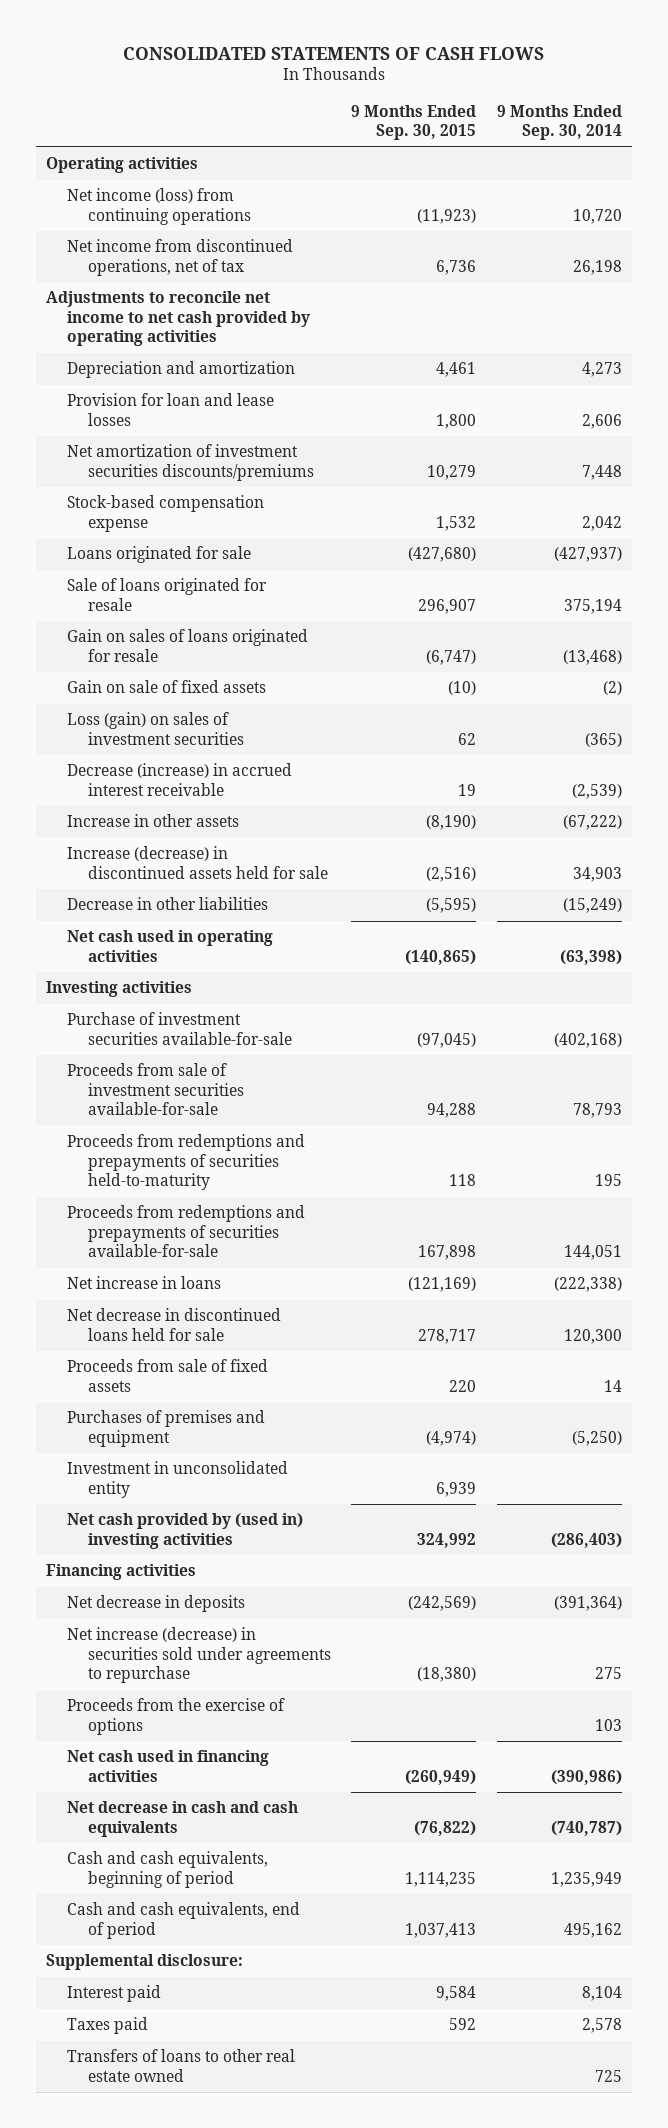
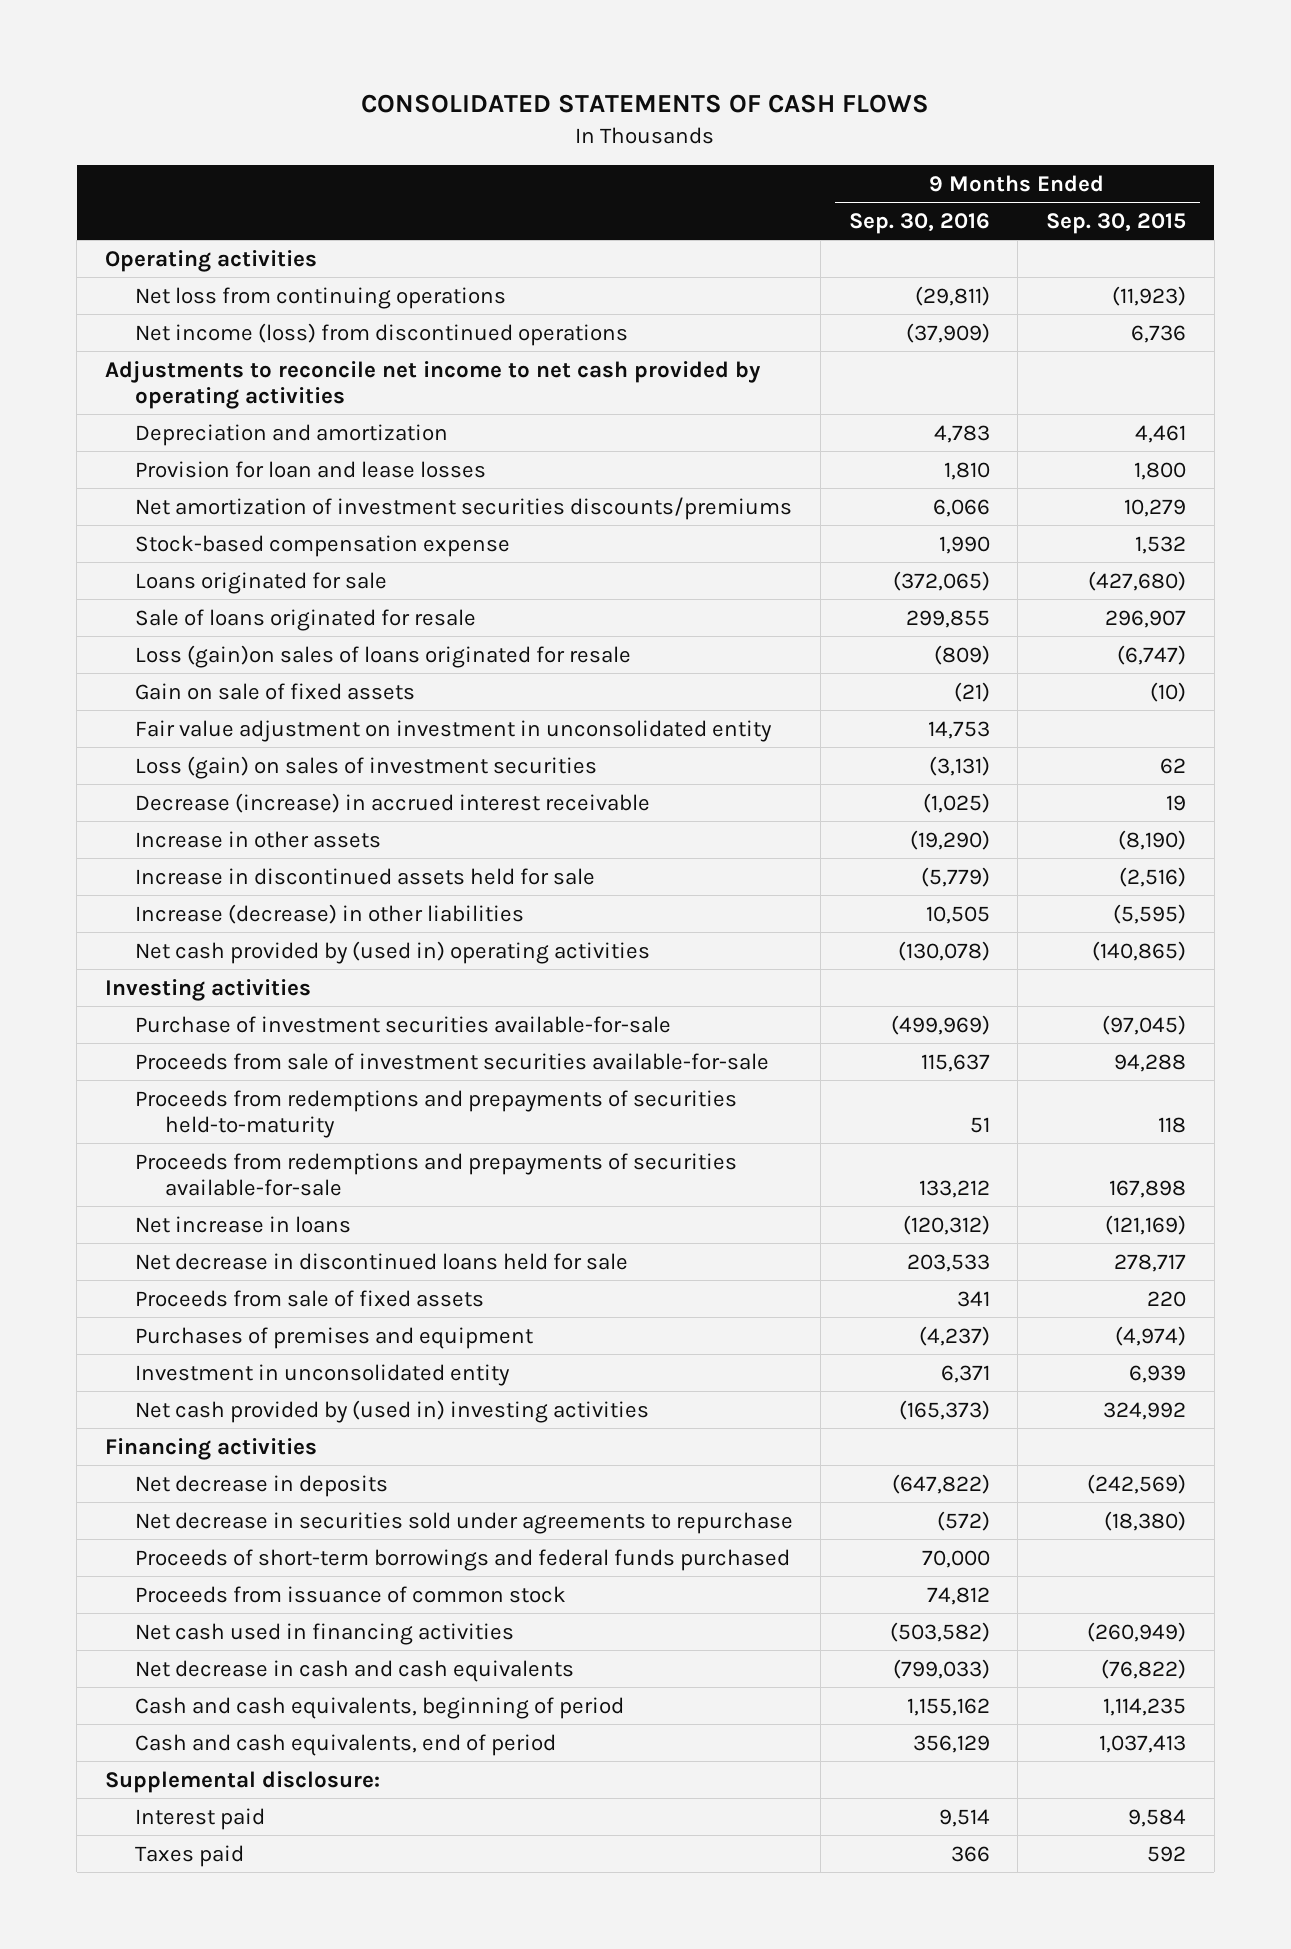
[496,104,622,141] 9 Months Ended Sep. 30, 2014 -> none
none -> [848,213,990,235] Sep. 30, 2016
[66,188,251,225] Net income (loss) from continuing operations -> [134,286,506,309] Net loss from continuing operations
[66,239,293,276] Net income from discontinued operations, net of tax -> [134,322,628,346] Net income (loss) from discontinued operations
[66,629,308,662] Gain on sales of loans originated for resale -> [134,644,631,668] Loss (gain)on sales of loans originated for resale
none -> [134,719,772,742] Fair value adjustment on investment in unconsolidated entity
[66,846,328,879] Increase (decrease) in discontinued assets held for sale -> [134,867,595,885] Increase in discontinued assets held for sale
[66,897,268,911] Decrease in other liabilities -> [134,903,524,924] Increase (decrease) in other liabilities
[66,930,273,962] Net cash used in operating activities -> [134,940,650,964] Net cash provided by (used in) operating activities
[66,1698,285,1735] Proceeds from the exercise of options -> none
[66,1627,331,1684] Net increase (decrease) in securities sold under agreements to repurchase -> [134,1511,793,1534] Net decrease in securities sold under agreements to repurchase
none -> [134,1548,790,1571] Proceeds of short-term borrowings and federal funds purchased
none -> [134,1585,566,1603] Proceeds from issuance of common stock
[66,2049,295,2082] Transfers of loans to other real estate owned -> none

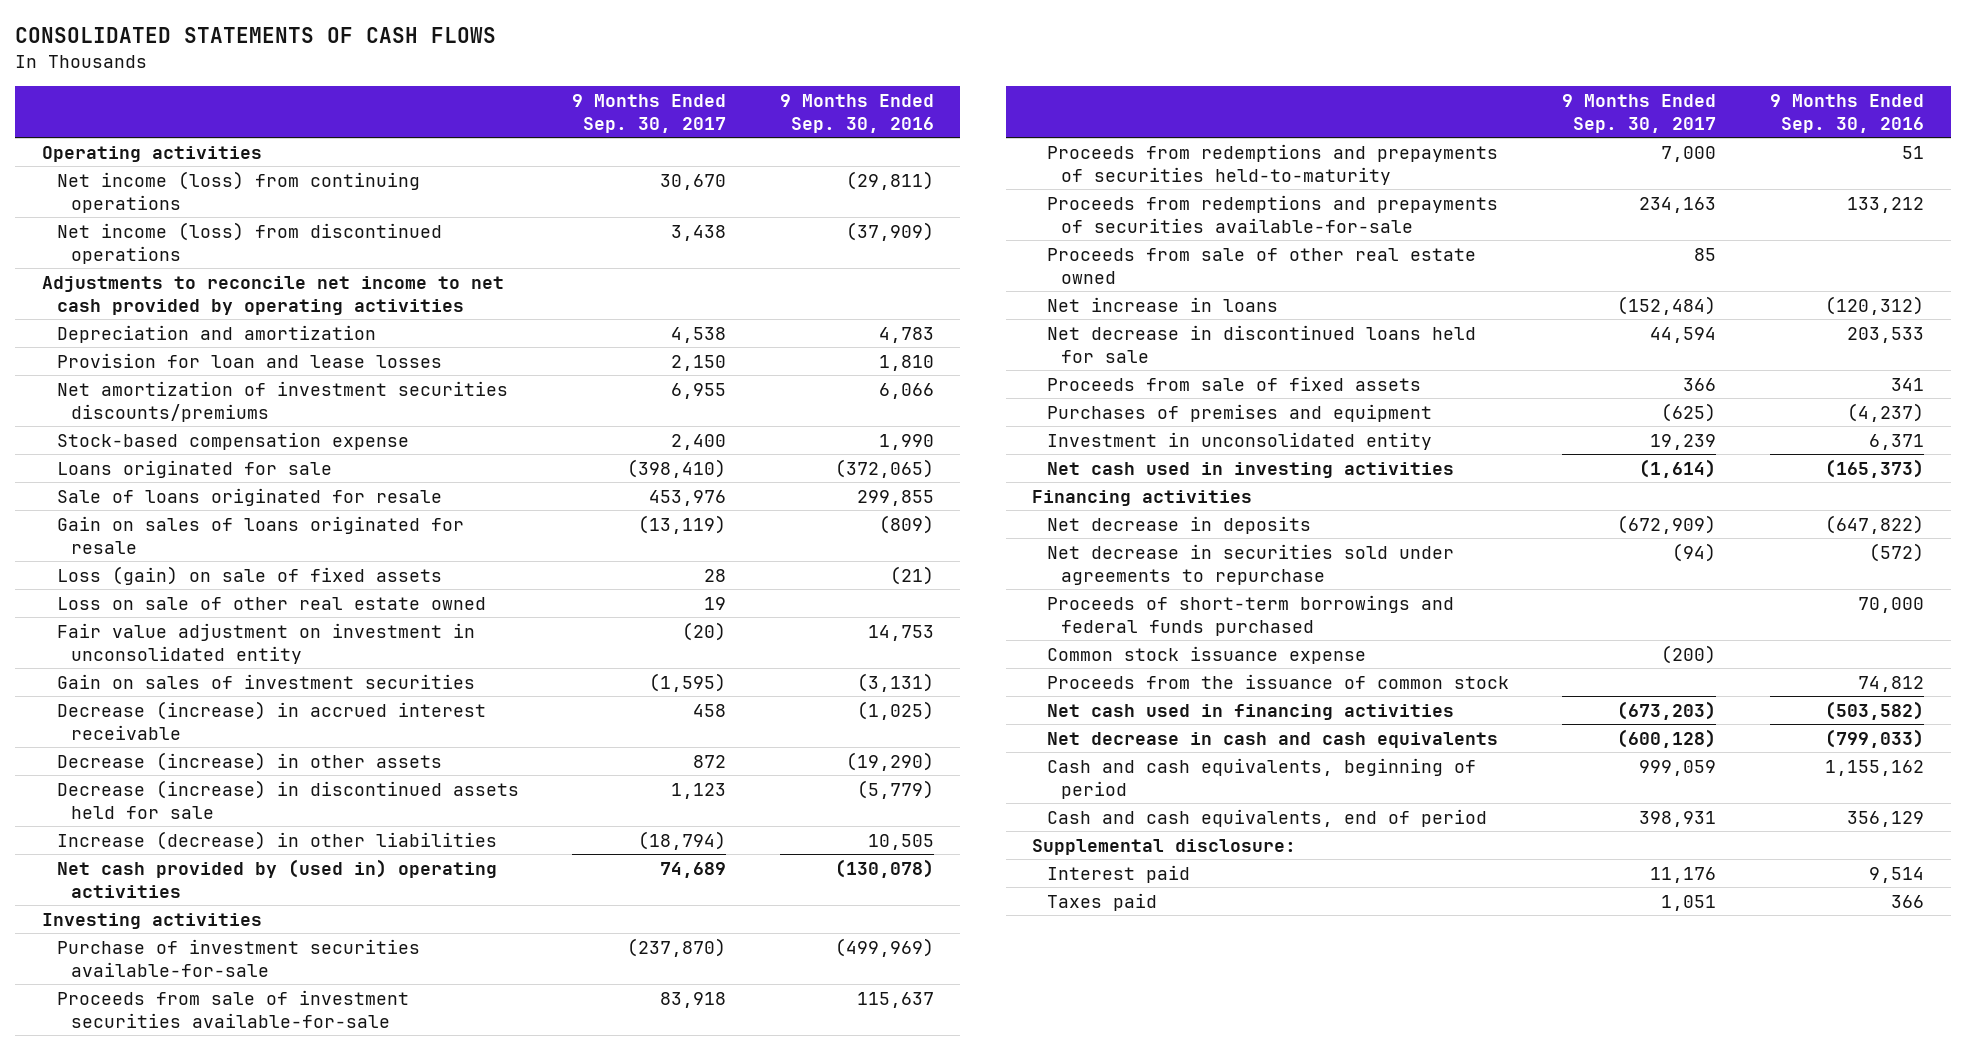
[1045,213,1186,235] Sep. 30, 2015 -> none
none -> [572,93,727,133] 9 Months Ended Sep. 30, 2017
[134,286,506,309] Net loss from continuing operations -> [56,170,420,213] Net income (loss) from continuing operations
[134,644,631,668] Loss (gain)on sales of loans originated for resale -> [56,515,464,554] Gain on sales of loans originated for resale
[134,682,415,700] Gain on sale of fixed assets -> [56,565,442,585] Loss (gain) on sale of fixed assets
none -> [56,596,486,610] Loss on sale of other real estate owned
[134,755,597,779] Loss (gain) on sales of investment securities -> [56,673,475,689] Gain on sales of investment securities
[134,830,381,848] Increase in other assets -> [56,751,442,771] Decrease (increase) in other assets
[134,867,595,885] Increase in discontinued assets held for sale -> [56,779,519,819] Decrease (increase) in discontinued assets held for sale
none -> [1046,247,1476,284] Proceeds from sale of other real estate owned
[134,1399,649,1423] Net cash provided by (used in) investing activities -> [1046,461,1454,478] Net cash used in investing activities
none -> [1046,645,1366,664] Common stock issuance expense
[134,1585,566,1603] Proceeds from issuance of common stock -> [1046,673,1509,689] Proceeds from the issuance of common stock

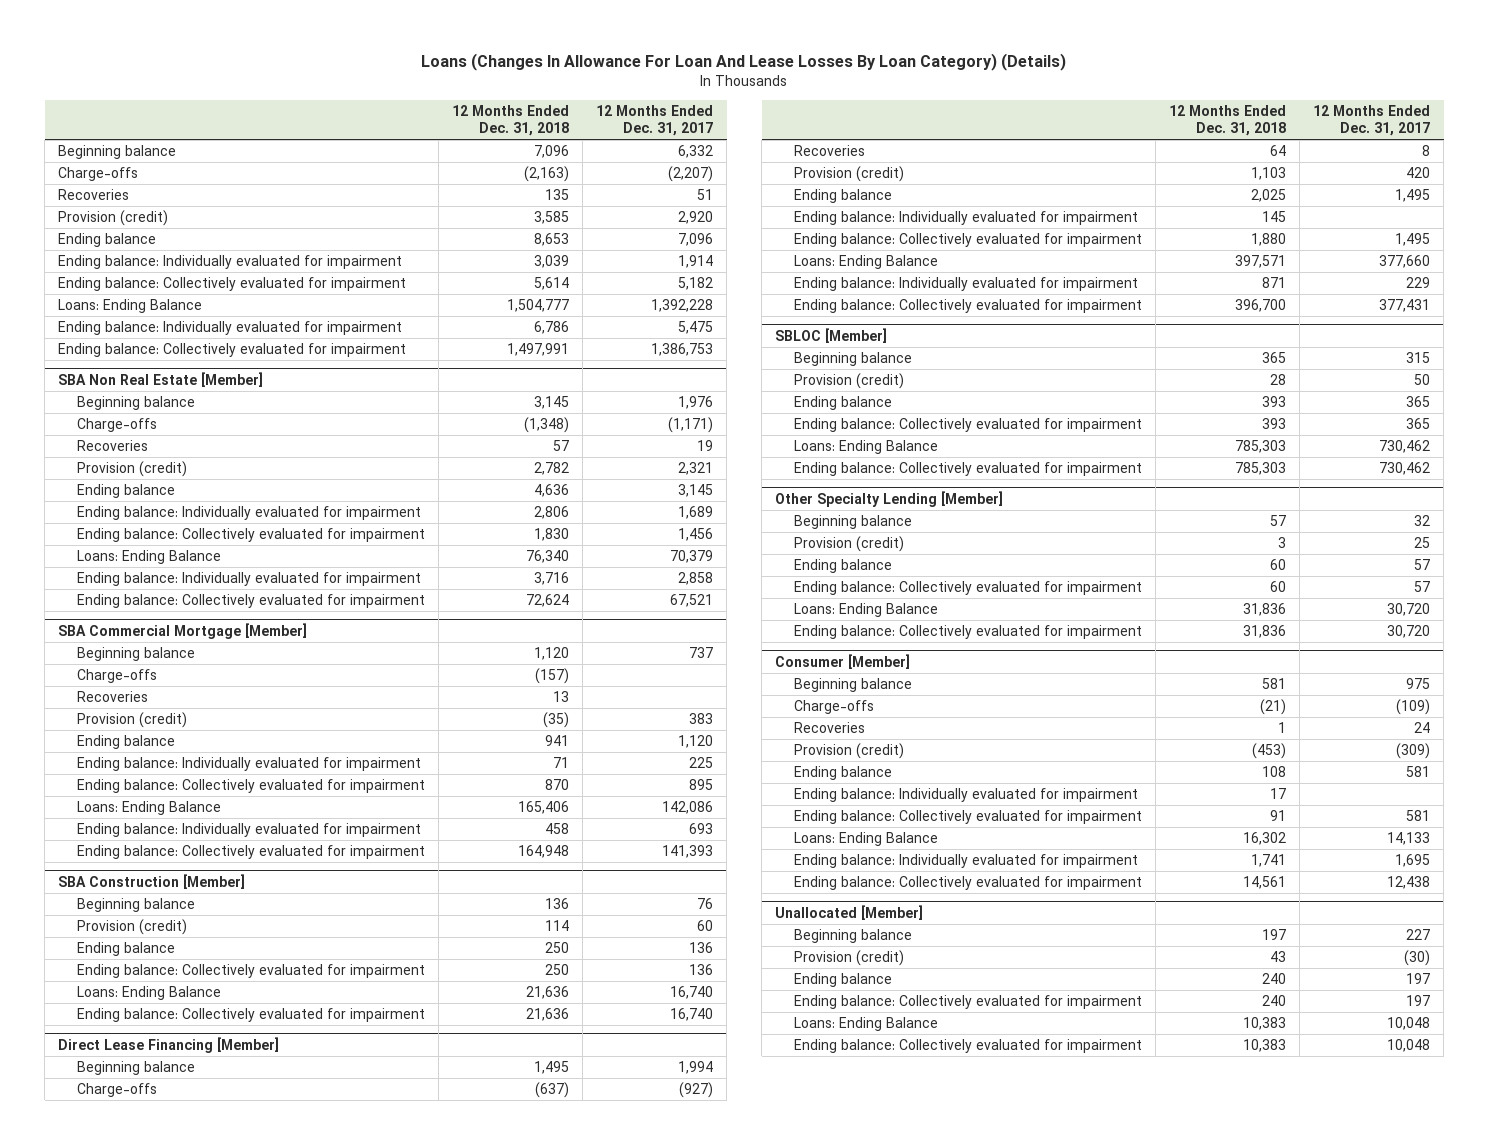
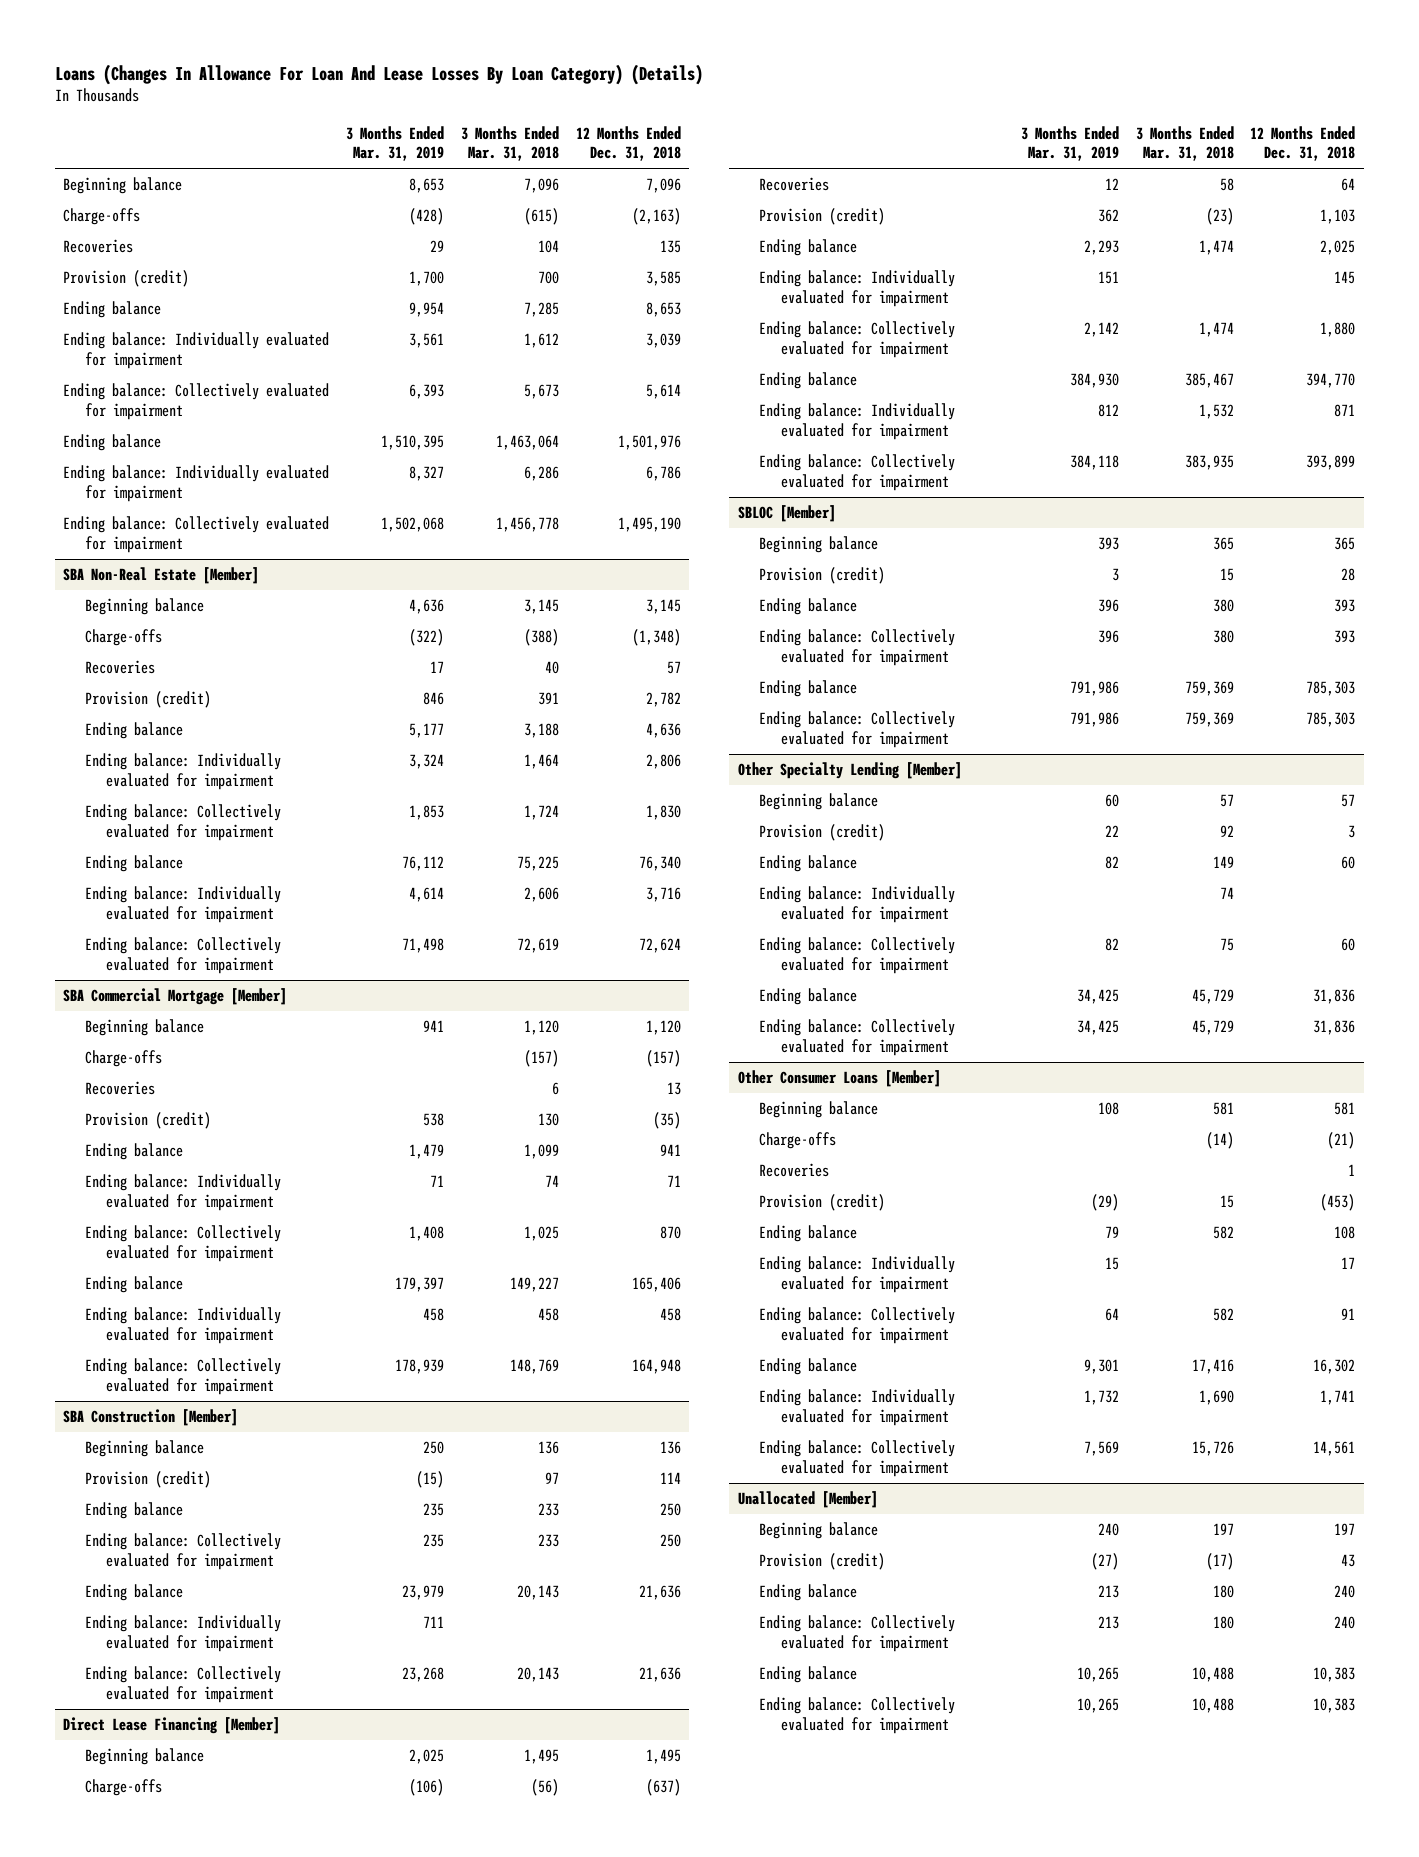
[596,104,714,137] 12 Months Ended Dec. 31, 2017 -> none
none -> [346,125,445,162] 3 Months Ended Mar. 31, 2019
none -> [460,125,559,162] 3 Months Ended Mar. 31, 2018
[58,299,203,314] Loans: Ending Balance -> [63,434,162,452] Ending balance
[506,299,569,313] 1,504,777 -> [617,435,681,451] 1,501,976
[506,343,569,357] 1,497,991 -> [617,517,681,533] 1,495,190
[58,371,264,387] SBA Non Real Estate [Member] -> [63,567,260,585] SBA Non-Real Estate [Member]
[76,550,221,565] Loans: Ending Balance -> [84,855,183,873] Ending balance
[76,801,221,816] Loans: Ending Balance -> [84,1276,183,1294] Ending balance
[76,986,221,1001] Loans: Ending Balance -> [84,1584,183,1602] Ending balance
none -> [84,1615,281,1652] Ending balance: Individually evaluated for impairment
[794,255,939,270] Loans: Ending Balance -> [759,372,858,390] Ending balance
[1235,255,1287,269] 397,571 -> [1306,373,1356,389] 394,770
[1235,299,1287,313] 396,700 -> [1306,455,1356,471] 393,899
[794,440,939,455] Loans: Ending Balance -> [759,680,858,698] Ending balance
none -> [759,886,956,923] Ending balance: Individually evaluated for impairment
[794,603,939,618] Loans: Ending Balance -> [759,988,858,1006] Ending balance
[775,653,911,669] Consumer [Member] -> [737,1070,941,1088] Other Consumer Loans [Member]
[794,832,939,847] Loans: Ending Balance -> [759,1358,858,1376] Ending balance
[794,1017,939,1032] Loans: Ending Balance -> [759,1666,858,1684] Ending balance

